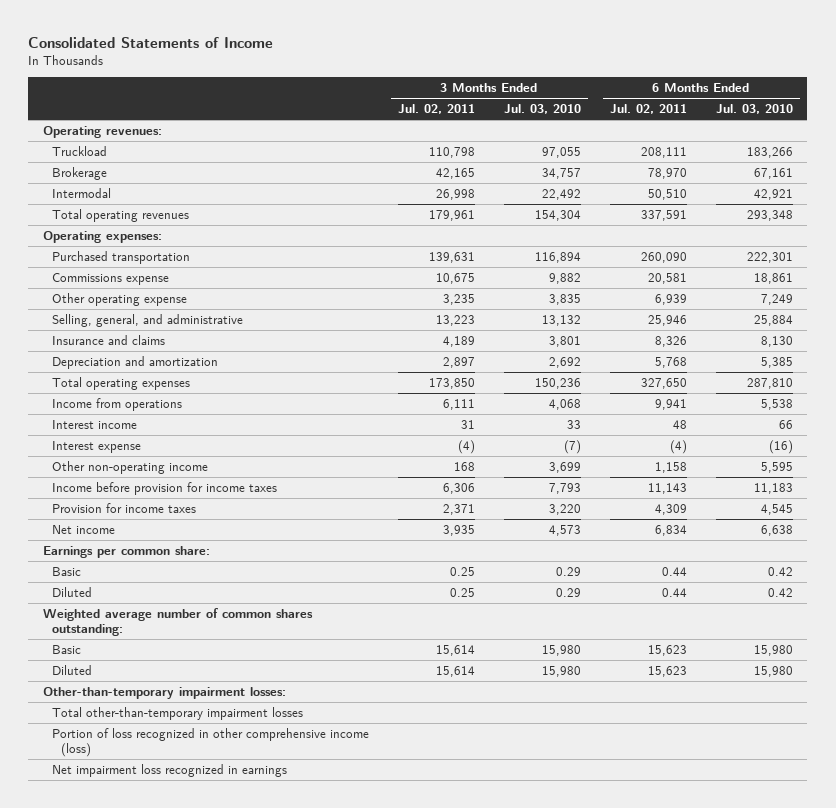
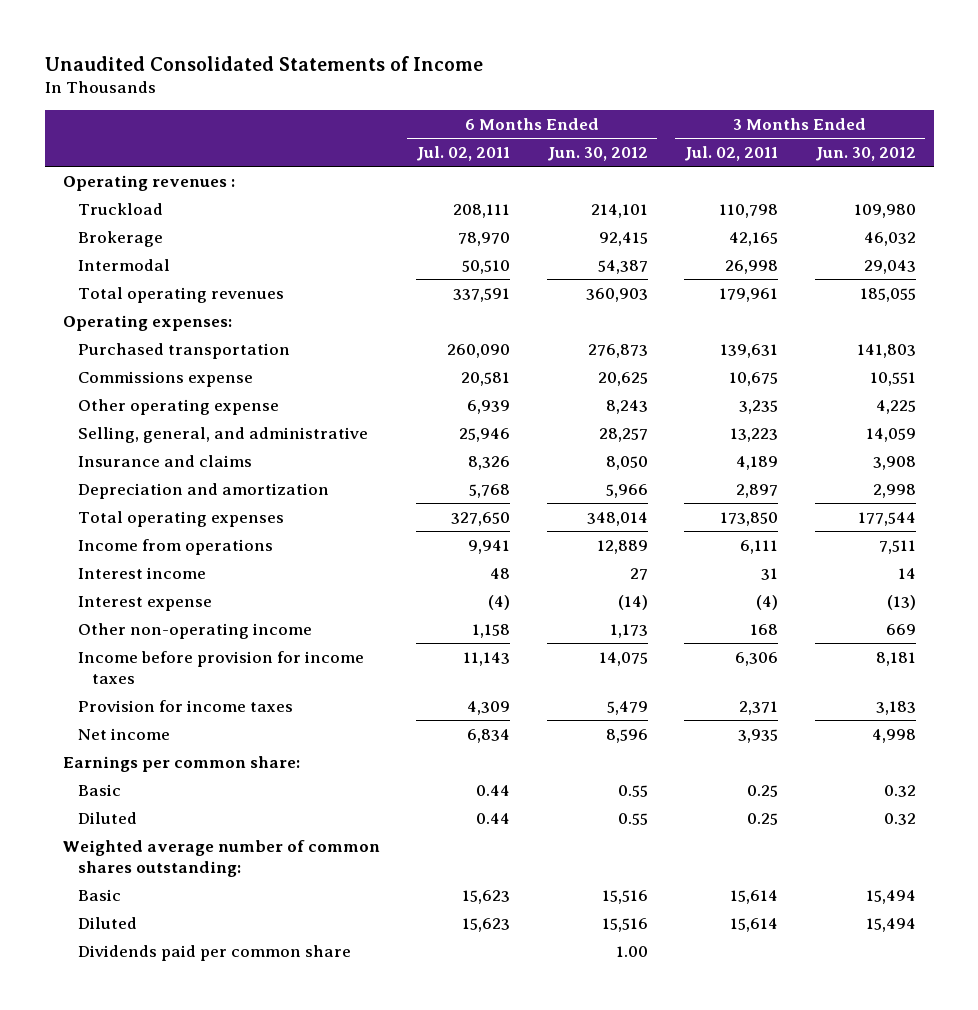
[28,36,274,48] Consolidated Statements of Income -> [44,55,483,71] Unaudited Consolidated Statements of Income
[503,104,581,115] Jul. 03, 2010 -> none
[715,104,793,115] Jul. 03, 2010 -> none
none -> [546,146,648,161] Jun. 30, 2012
none -> [814,146,916,161] Jun. 30, 2012
[42,125,162,138] Operating revenues: -> [62,174,235,191] Operating revenues :
[42,686,286,699] Other-than-temporary impairment losses: -> none
[51,706,303,720] Total other-than-temporary impairment losses -> none
[51,727,369,758] Portion of loss recognized in other comprehensive income (loss) -> none
[51,763,287,777] Net impairment loss recognized in earnings -> none
none -> [77,944,351,961] Dividends paid per common share

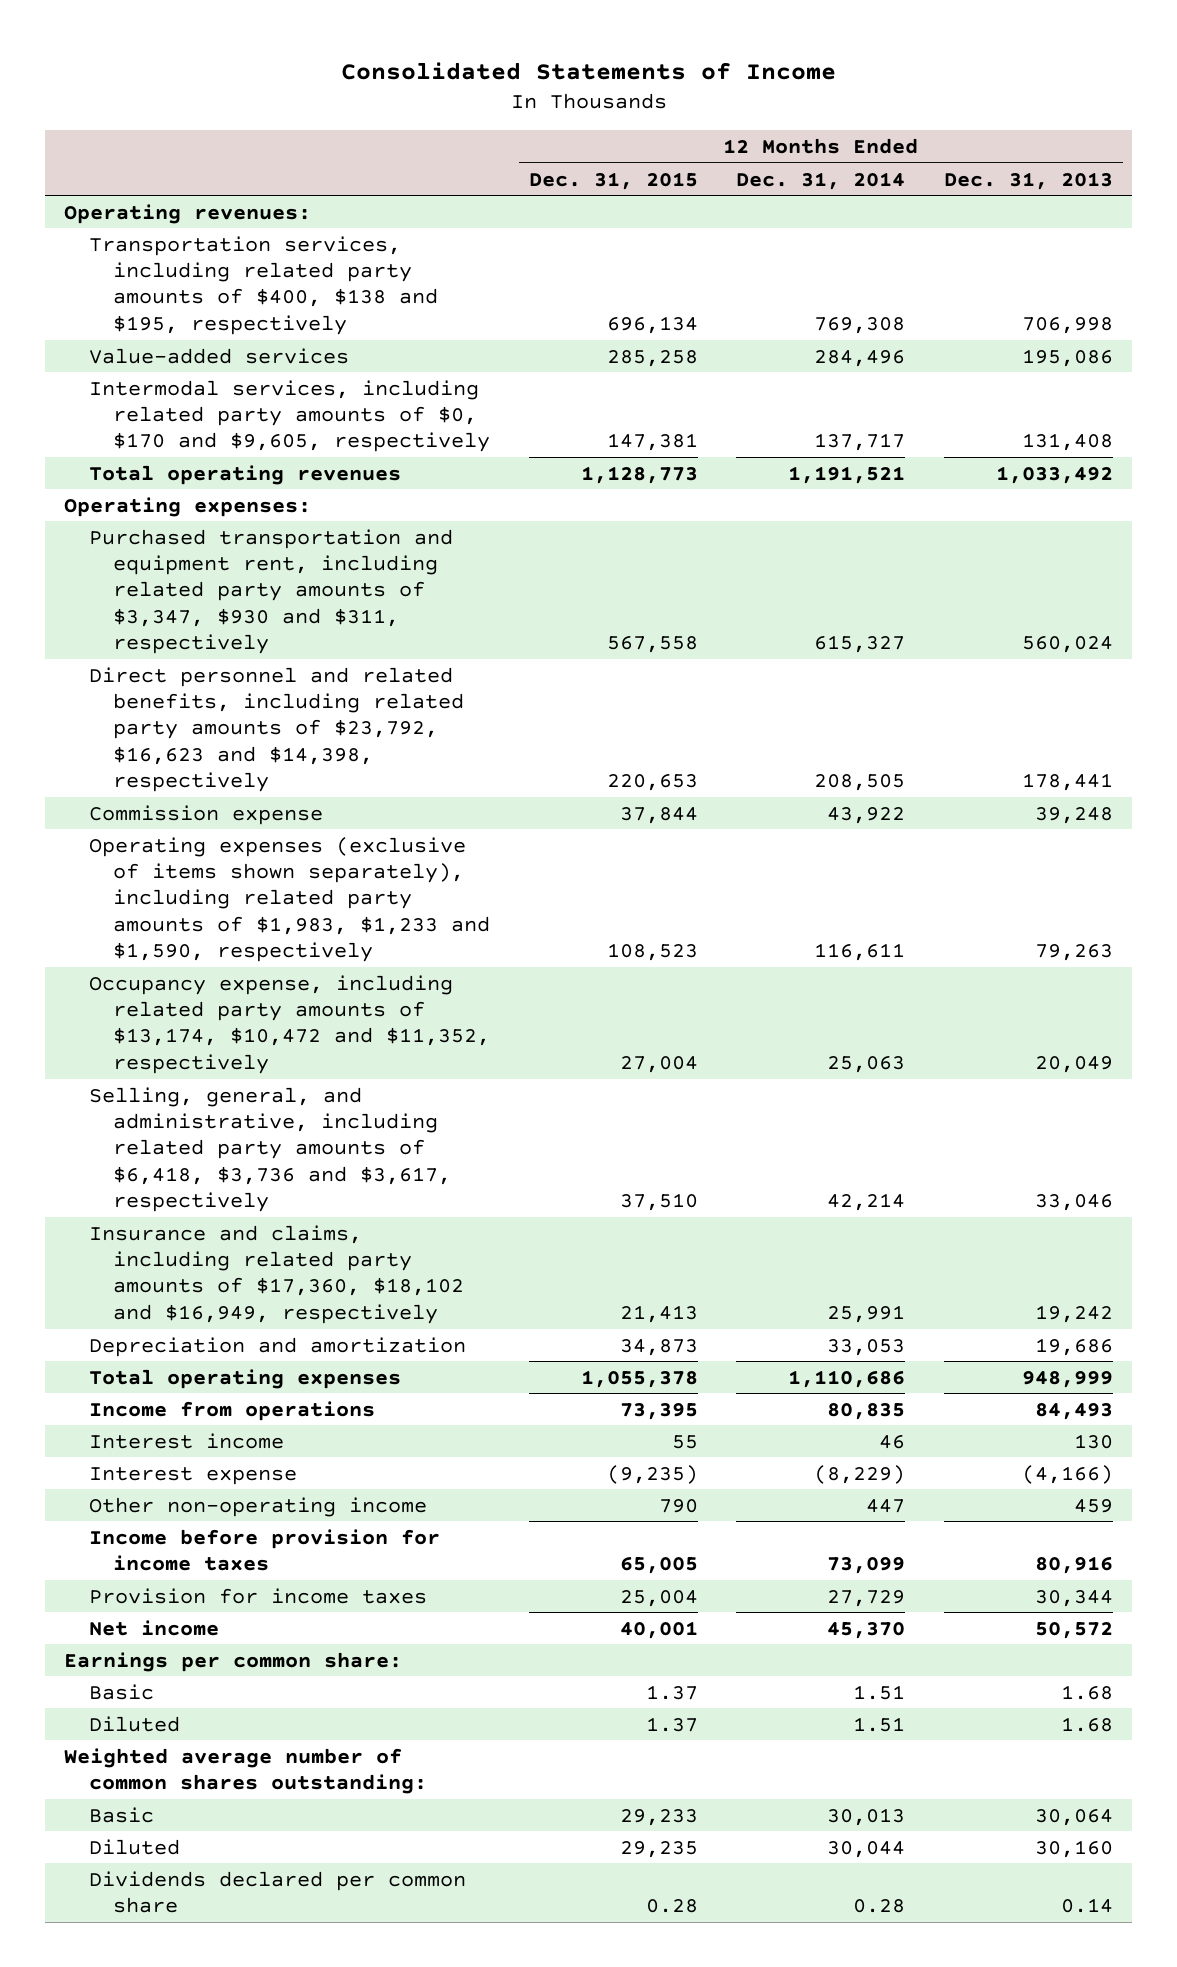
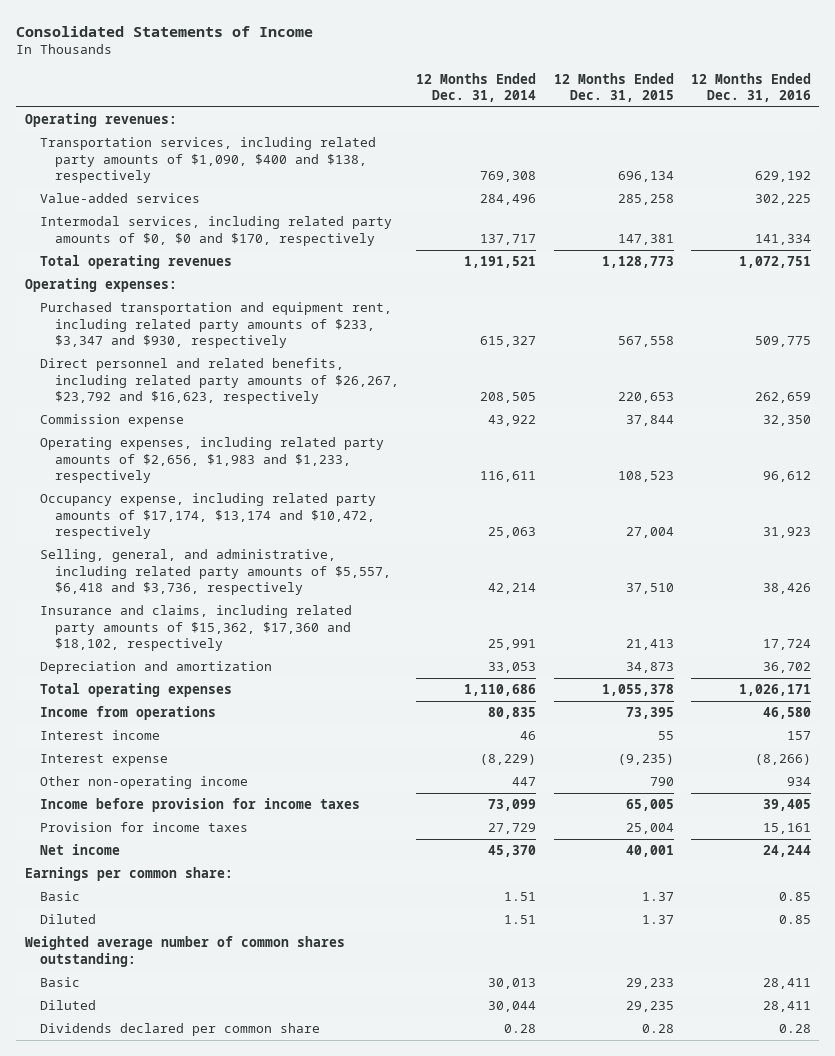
[944,171,1114,190] Dec. 31, 2013 -> none
none -> [690,72,811,103] 12 Months Ended Dec. 31, 2016
[88,235,439,335] Transportation services, including related party amounts of $400, $138 and $195, respectively -> [40,137,377,184] Transportation services, including related party amounts of $1,090, $400 and $138, respectively
[88,379,491,453] Intermodal services, including related party amounts of $0, $170 and $9,605, respectively -> [40,216,393,246] Intermodal services, including related party amounts of $0, $0 and $170, respectively
[88,528,453,655] Purchased transportation and equipment rent, including related party amounts of $3,347, $930 and $311, respectively -> [40,302,393,349] Purchased transportation and equipment rent, including related party amounts of $233, $3,347 and $930, respectively
[88,666,465,793] Direct personnel and related benefits, including related party amounts of $23,792, $16,623 and $14,398, respectively -> [40,358,400,405] Direct personnel and related benefits, including related party amounts of $26,267, $23,792 and $16,623, respectively
[88,836,491,963] Operating expenses (exclusive of items shown separately), including related party amounts of $1,983, $1,233 and $1,590, respectively -> [40,437,385,484] Operating expenses, including related party amounts of $2,656, $1,983 and $1,233, respectively
[88,974,491,1074] Occupancy expense, including related party amounts of $13,174, $10,472 and $11,352, respectively -> [40,493,377,540] Occupancy expense, including related party amounts of $17,174, $13,174 and $10,472, respectively
[88,1086,452,1213] Selling, general, and administrative, including related party amounts of $6,418, $3,736 and $3,617, respectively -> [40,549,392,596] Selling, general, and administrative, including related party amounts of $5,557, $6,418 and $3,736, respectively
[88,1224,465,1324] Insurance and claims, including related party amounts of $17,360, $18,102 and $16,949, respectively -> [40,605,353,652] Insurance and claims, including related party amounts of $15,362, $17,360 and $18,102, respectively

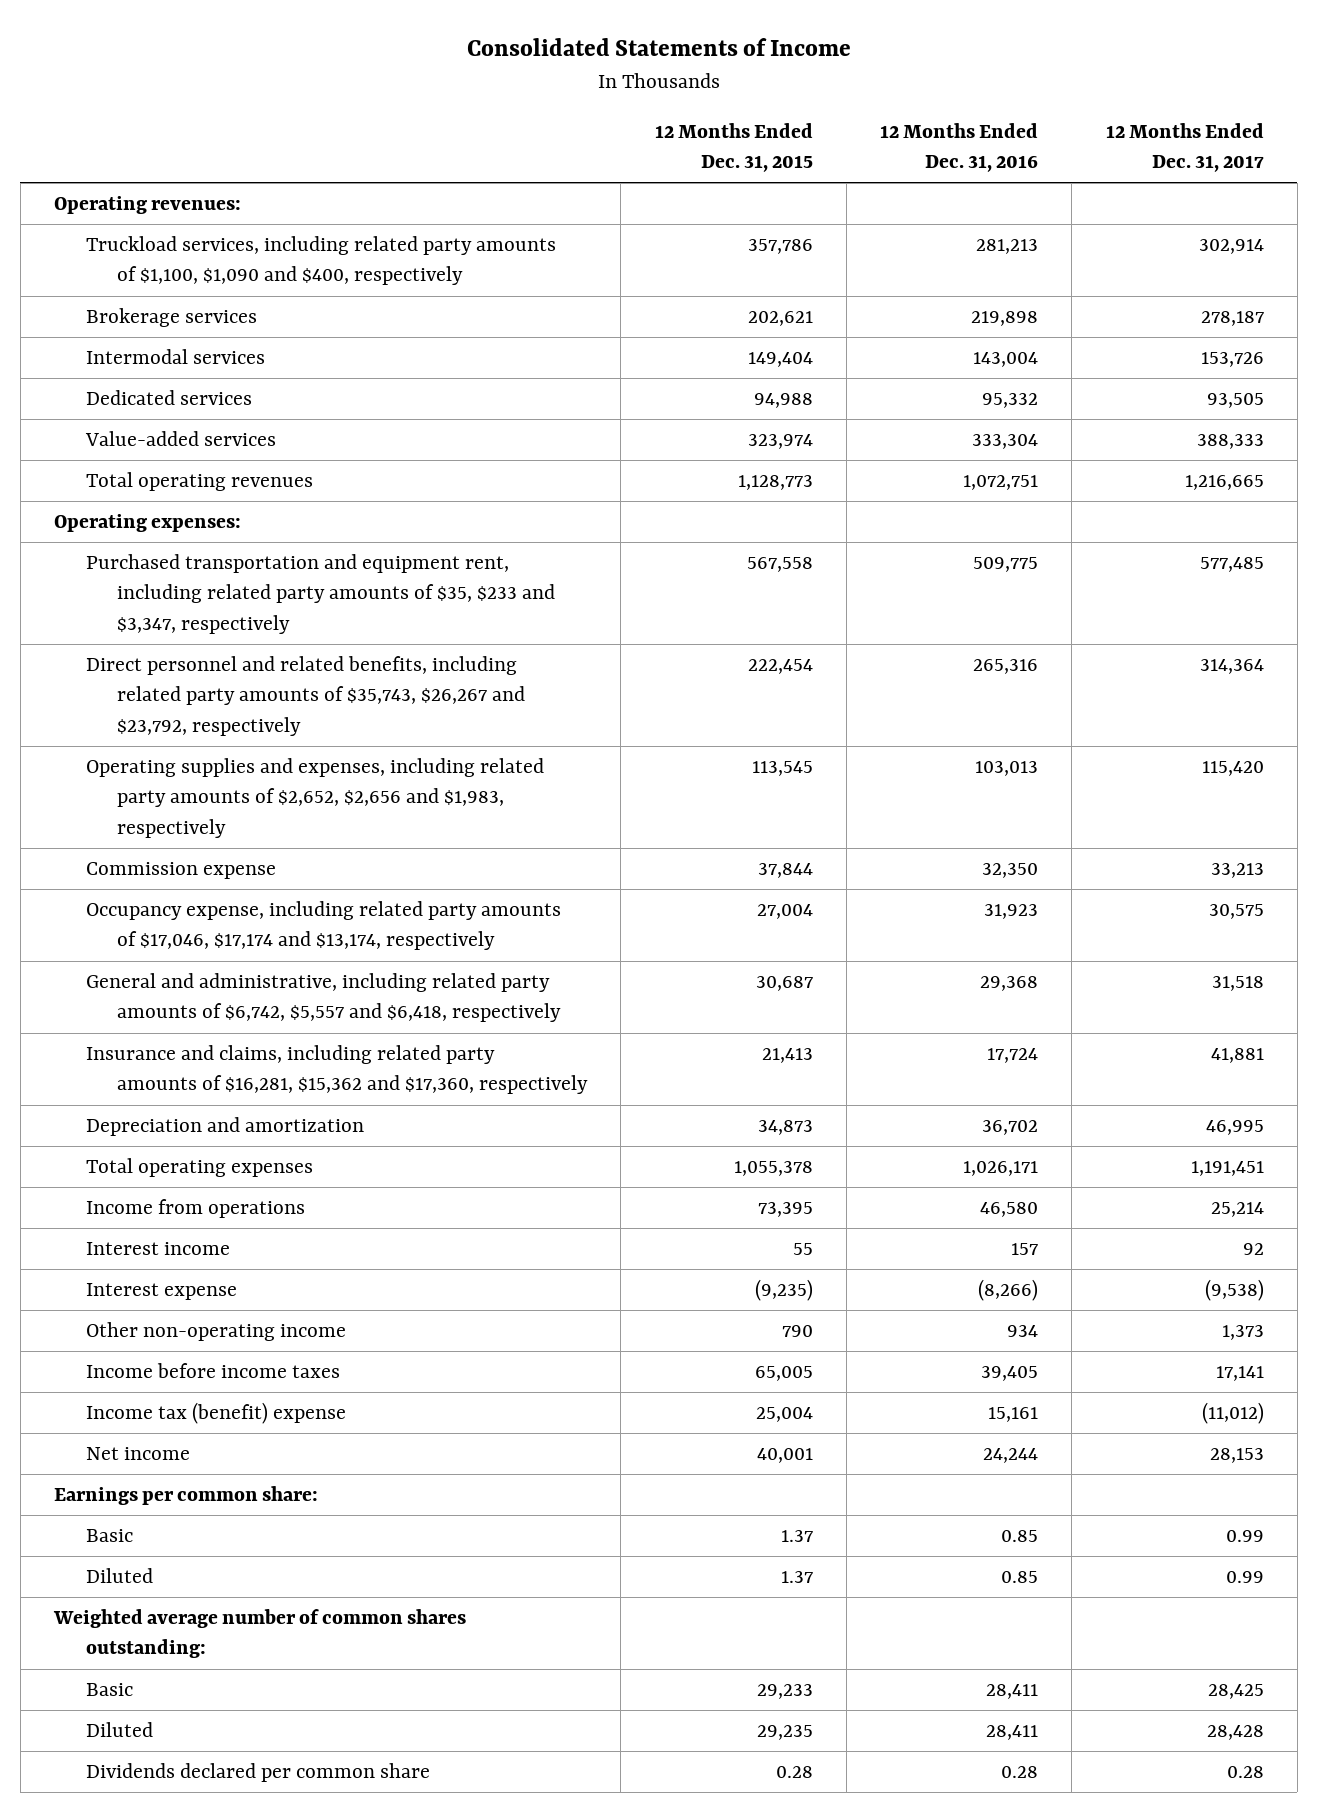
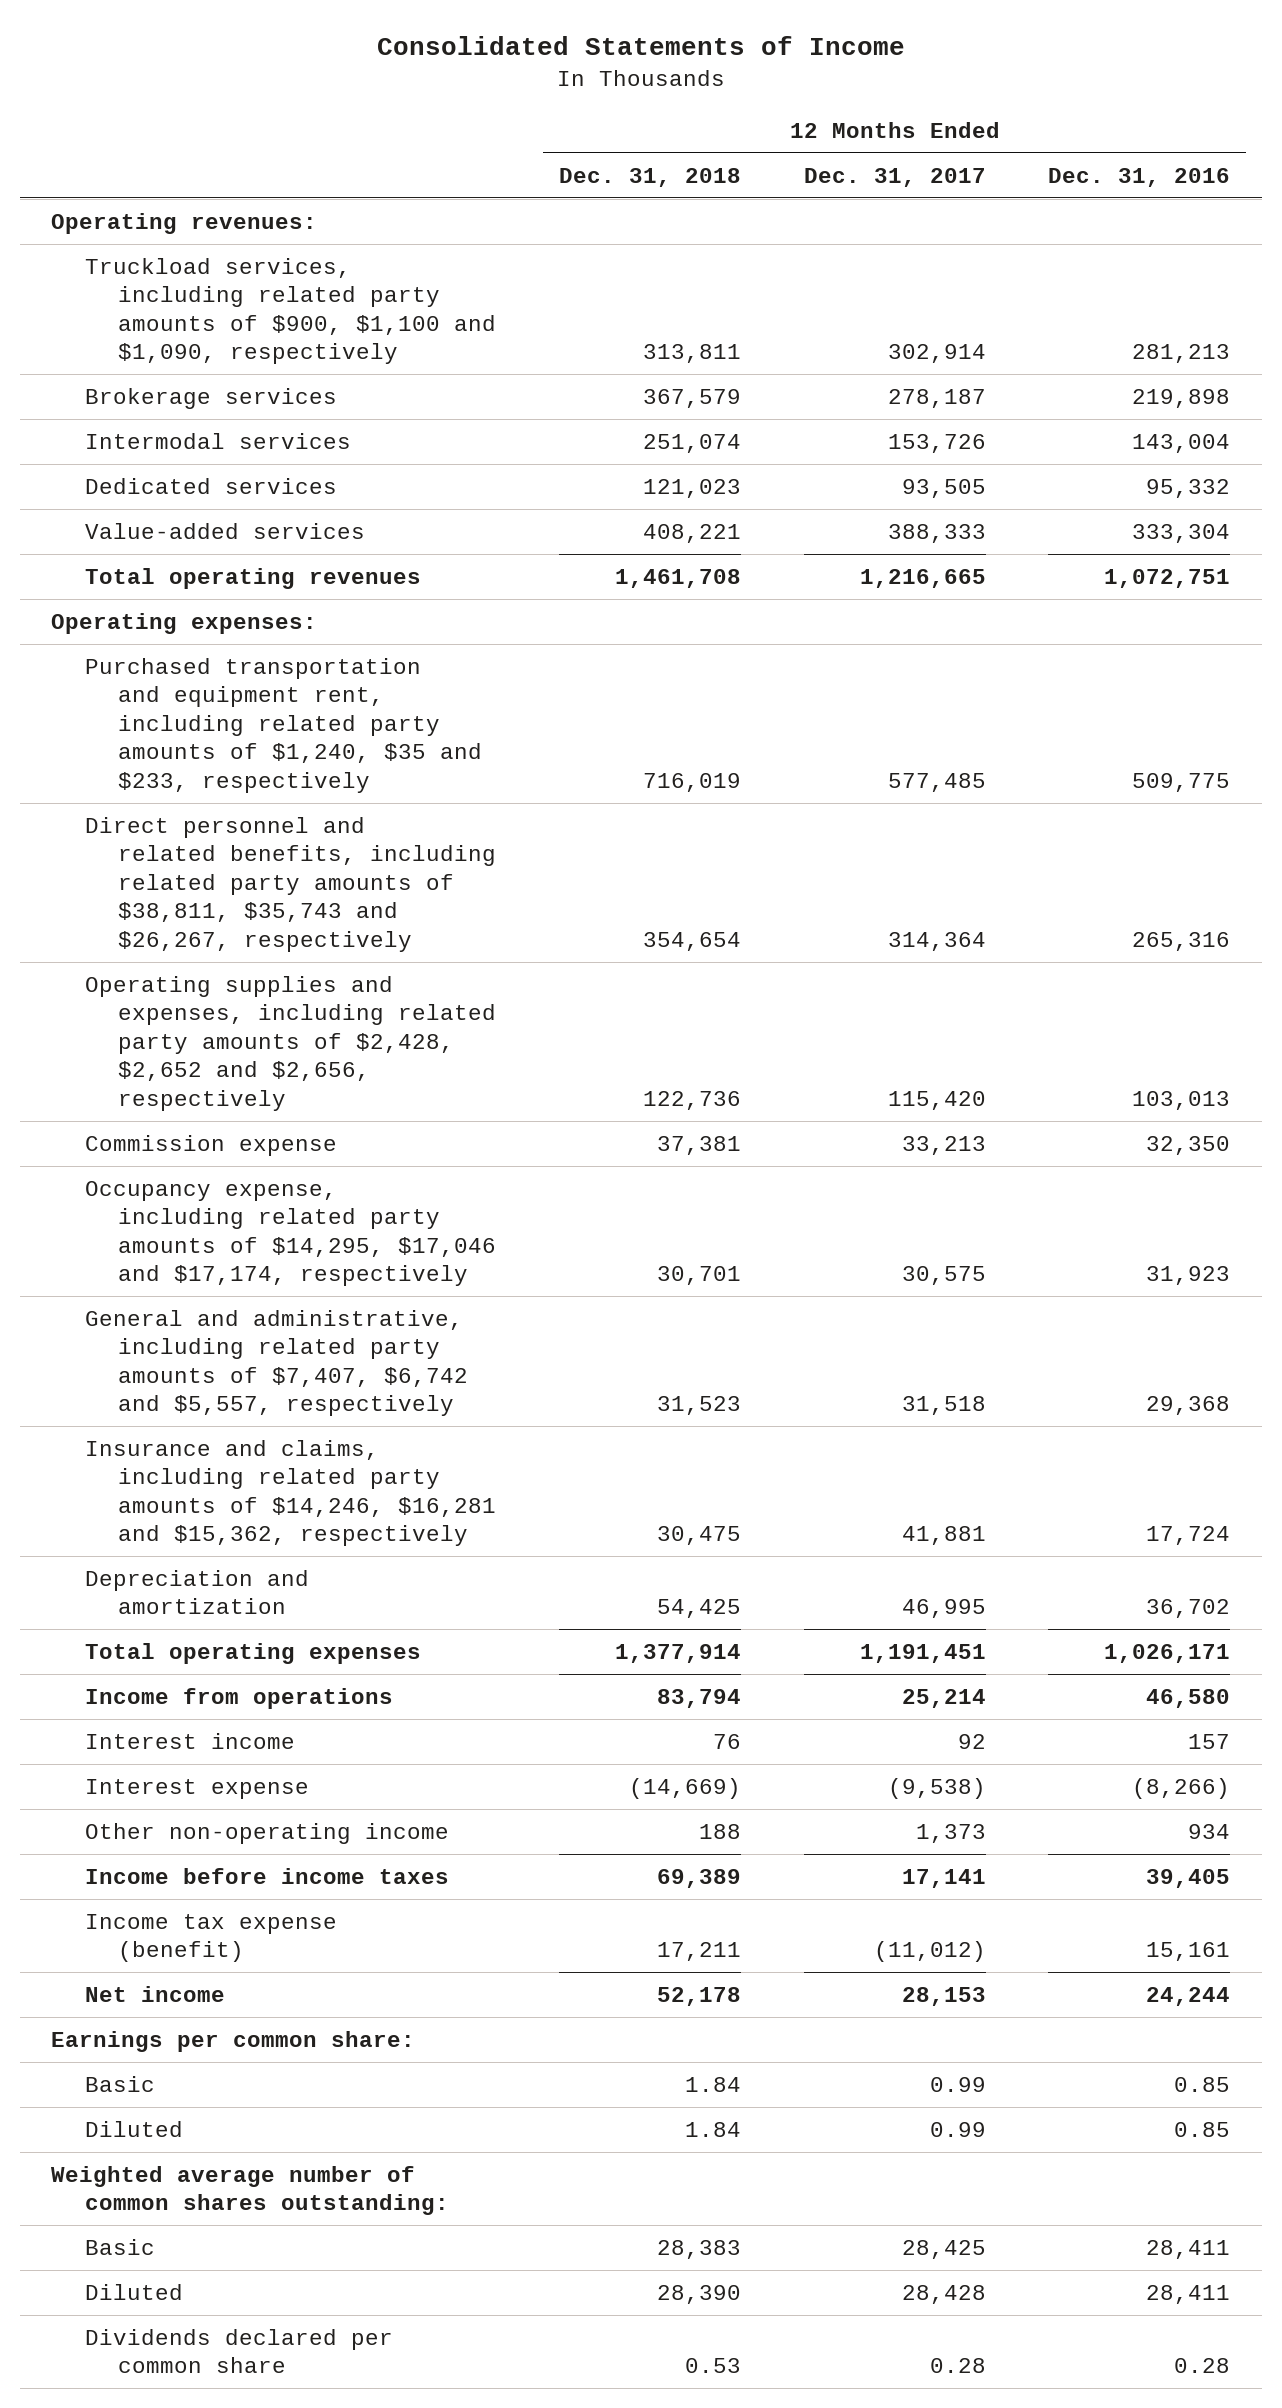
[654,123,813,173] 12 Months Ended Dec. 31, 2015 -> none
none -> [558,167,741,187] Dec. 31, 2018
[85,236,556,286] Truckload services, including related party amounts of $1,100, $1,090 and $400, respectively -> [84,257,496,365] Truckload services, including related party amounts of $900, $1,100 and $1,090, respectively
[85,554,556,634] Purchased transportation and equipment rent, including related party amounts of $35, $233 and $3,347, respectively -> [84,657,482,793] Purchased transportation and equipment rent, including related party amounts of $1,240, $35 and $233, respectively
[85,656,526,736] Direct personnel and related benefits, including related party amounts of $35,743, $26,267 and $23,792, respectively -> [84,816,496,952] Direct personnel and related benefits, including related party amounts of $38,811, $35,743 and $26,267, respectively
[85,758,544,838] Operating supplies and expenses, including related party amounts of $2,652, $2,656 and $1,983, respectively -> [84,975,496,1111] Operating supplies and expenses, including related party amounts of $2,428, $2,652 and $2,656, respectively
[85,901,561,951] Occupancy expense, including related party amounts of $17,046, $17,174 and $13,174, respectively -> [84,1180,496,1287] Occupancy expense, including related party amounts of $14,295, $17,046 and $17,174, respectively
[85,973,562,1023] General and administrative, including related party amounts of $6,742, $5,557 and $6,418, respectively -> [84,1309,468,1417] General and administrative, including related party amounts of $7,407, $6,742 and $5,557, respectively
[85,1045,589,1095] Insurance and claims, including related party amounts of $16,281, $15,362 and $17,360, respectively -> [84,1439,496,1547] Insurance and claims, including related party amounts of $14,246, $16,281 and $15,362, respectively
[85,1402,346,1425] Income tax (benefit) expense -> [84,1913,337,1963] Income tax expense (benefit)

